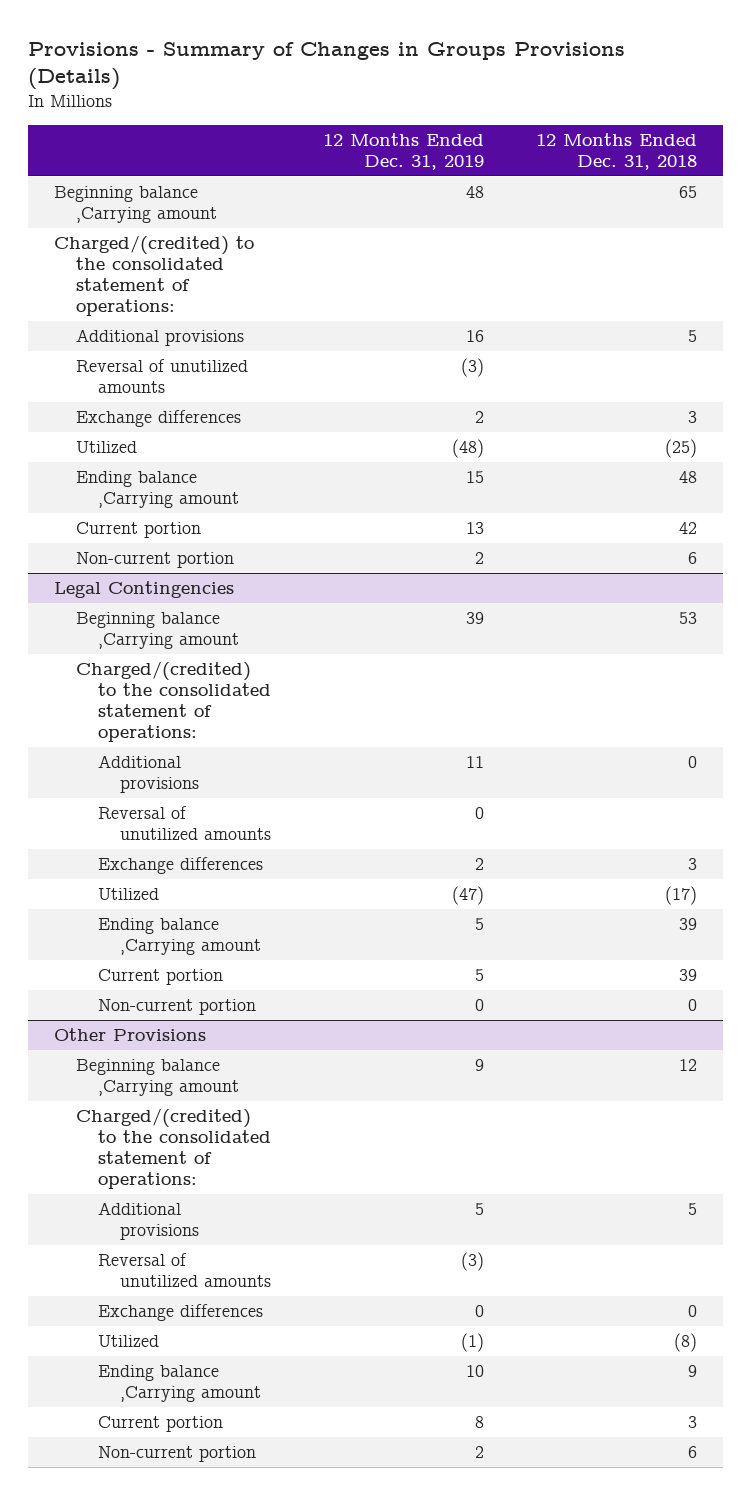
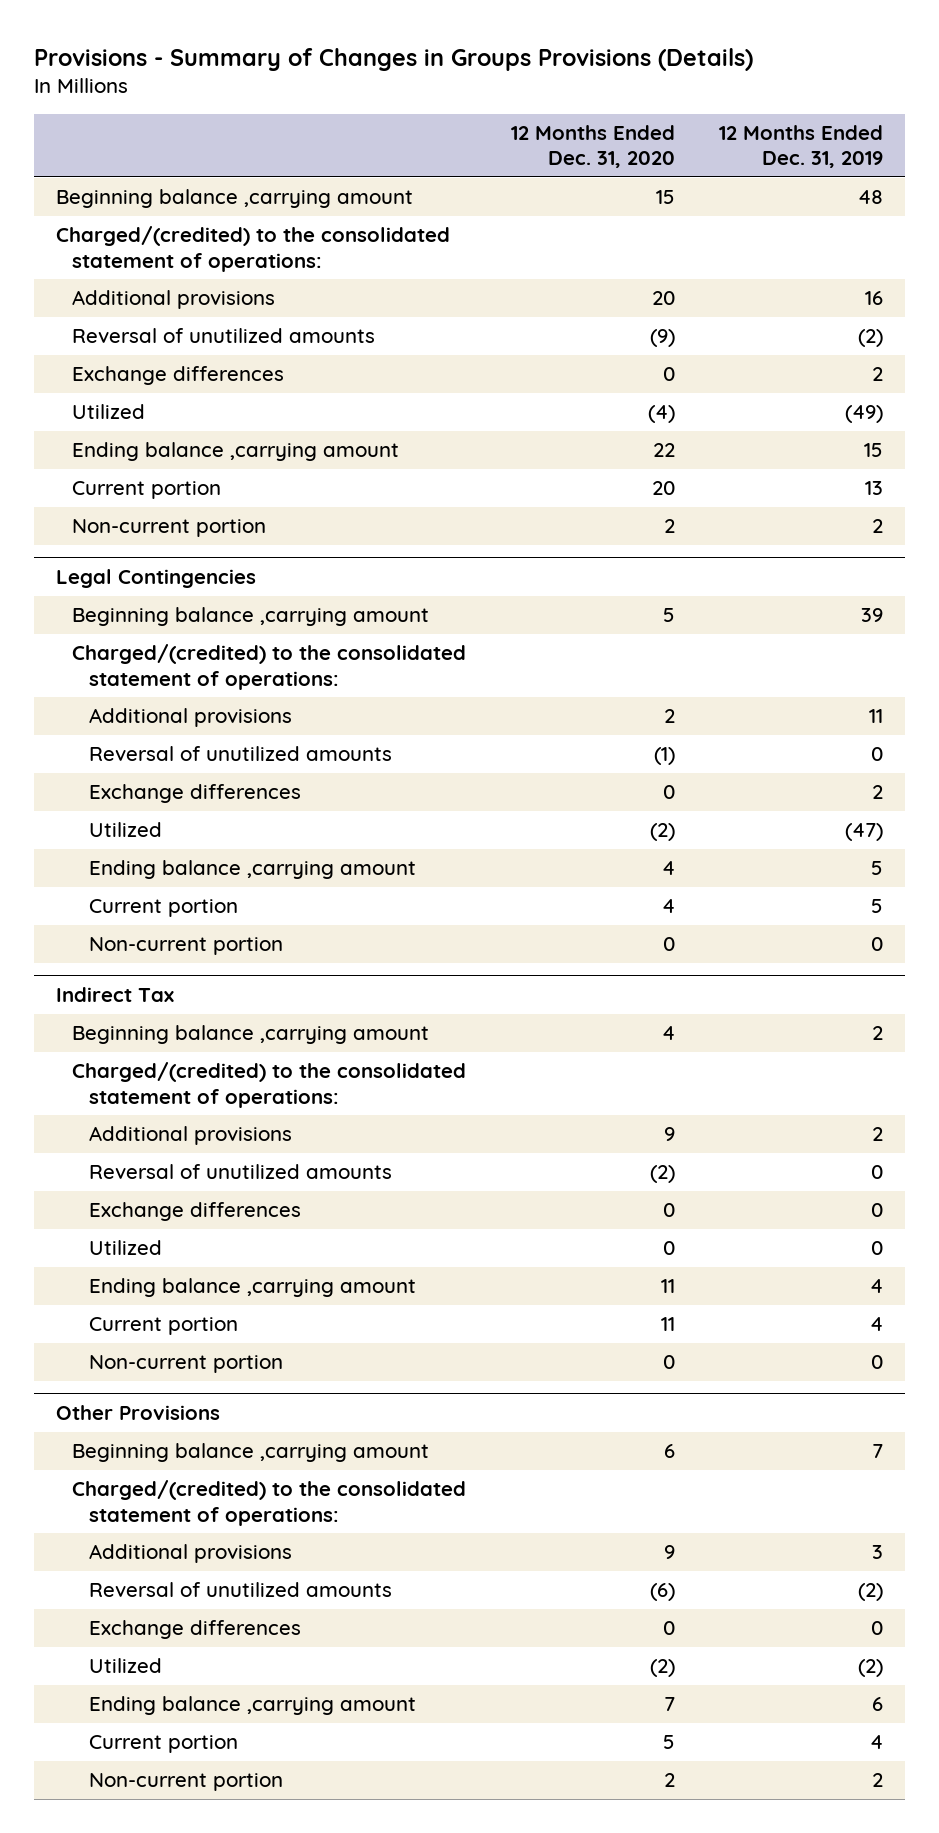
[536,133,698,170] 12 Months Ended Dec. 31, 2018 -> none
none -> [510,124,675,169] 12 Months Ended Dec. 31, 2020
[53,186,218,224] Beginning balance ,Carrying amount -> [56,189,414,209] Beginning balance ,carrying amount
[461,358,485,378] (3) -> [857,329,883,348] (2)
[452,439,485,459] (48) -> [844,405,883,424] (49)
[76,471,240,509] Ending balance ,Carrying amount -> [72,442,400,462] Ending balance ,carrying amount
[76,612,240,650] Beginning balance ,Carrying amount -> [72,607,430,627] Beginning balance ,carrying amount
[98,918,262,956] Ending balance ,Carrying amount -> [88,860,416,880] Ending balance ,carrying amount
none -> [56,986,175,1002] Indirect Tax
none -> [72,1025,430,1045] Beginning balance ,carrying amount
none -> [72,1062,467,1108] Charged/(credited) to the consolidated statement of operations:
none -> [88,1126,292,1146] Additional provisions
none -> [88,1164,392,1180] Reversal of unutilized amounts
none -> [88,1202,301,1222] Exchange differences
none -> [88,1240,162,1256] Utilized
none -> [88,1278,416,1298] Ending balance ,carrying amount
none -> [88,1317,238,1336] Current portion
none -> [88,1355,283,1374] Non-current portion
[76,1059,240,1097] Beginning balance ,Carrying amount -> [72,1443,430,1463] Beginning balance ,carrying amount
[475,1059,485,1072] 9 -> [871,1444,883,1459] 7
[475,1203,485,1216] 5 -> [871,1545,883,1560] 3
[461,1252,485,1272] (3) -> [857,1583,883,1602] (2)
[461,1333,485,1353] (1) -> [857,1659,883,1678] (2)
[98,1365,262,1403] Ending balance ,Carrying amount -> [88,1696,416,1716] Ending balance ,carrying amount
[466,1365,485,1378] 10 -> [871,1697,883,1712] 6
[475,1416,485,1429] 8 -> [869,1735,883,1750] 4

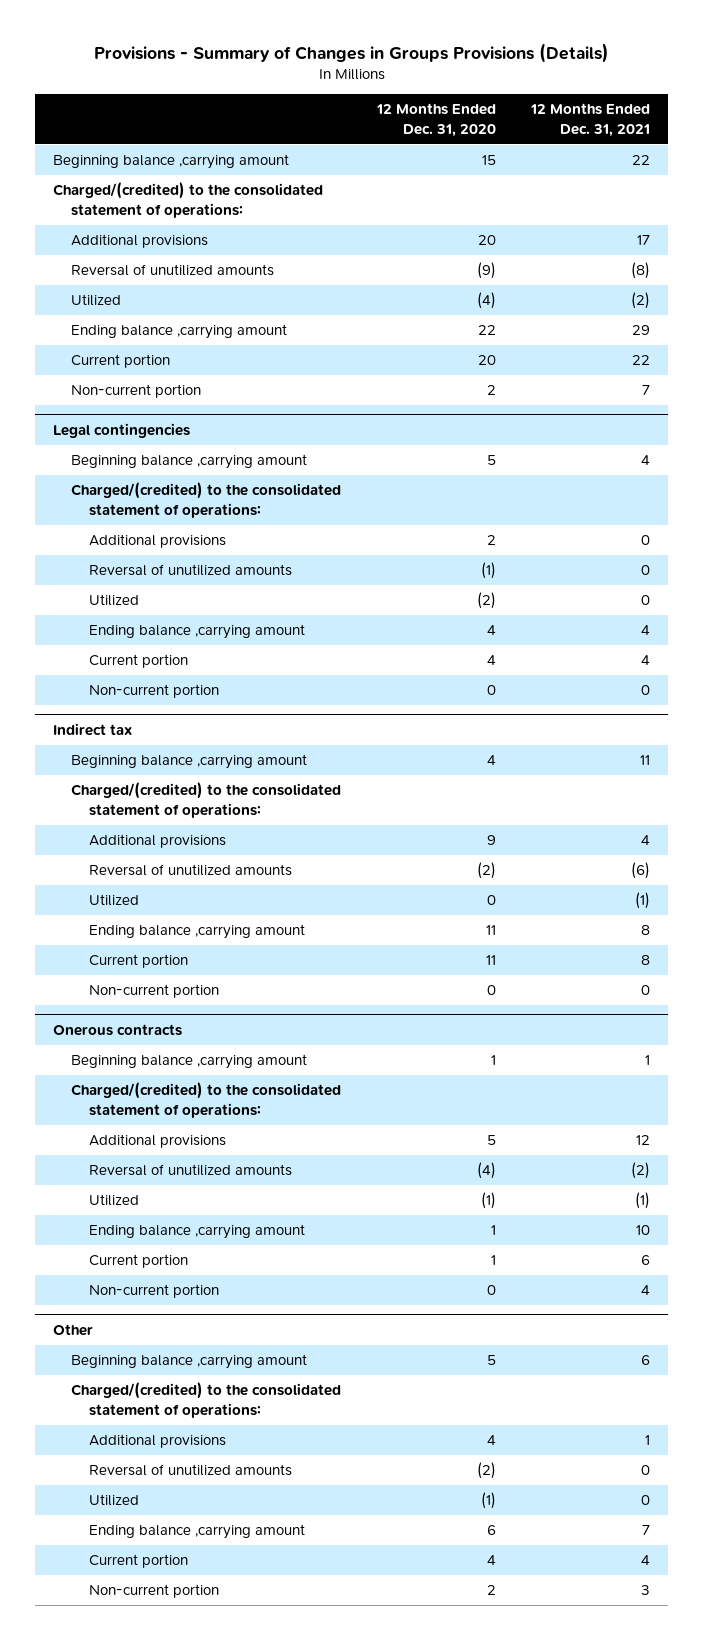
[718,124,883,169] 12 Months Ended Dec. 31, 2019 -> none
none -> [530,103,651,137] 12 Months Ended Dec. 31, 2021
[72,366,285,386] Exchange differences -> none
[56,568,257,588] Legal Contingencies -> [53,422,191,438] Legal contingencies
[88,784,301,804] Exchange differences -> none
[56,986,175,1002] Indirect Tax -> [53,722,133,736] Indirect tax
[88,1202,301,1222] Exchange differences -> none
[56,1404,221,1420] Other Provisions -> none
none -> [53,1023,183,1036] Onerous contracts
[663,1444,675,1459] 6 -> [490,1055,496,1066] 1
[88,1620,301,1640] Exchange differences -> none
[663,1545,675,1560] 9 -> [486,1135,496,1146] 5
[649,1583,675,1602] (6) -> [476,1162,496,1180] (4)
[649,1659,675,1678] (2) -> [480,1192,496,1210] (1)
[663,1697,675,1712] 7 -> [490,1225,496,1236] 1
[662,1735,675,1750] 5 -> [490,1255,496,1266] 1
none -> [88,1284,219,1299] Non-current portion
none -> [53,1323,94,1336] Other
none -> [70,1354,307,1370] Beginning balance ,carrying amount
none -> [70,1382,341,1418] Charged/(credited) to the consolidated statement of operations:
none -> [88,1434,226,1449] Additional provisions
none -> [88,1464,292,1477] Reversal of unutilized amounts
none -> [88,1494,139,1507] Utilized
none -> [88,1524,305,1540] Ending balance ,carrying amount
none -> [88,1554,188,1569] Current portion

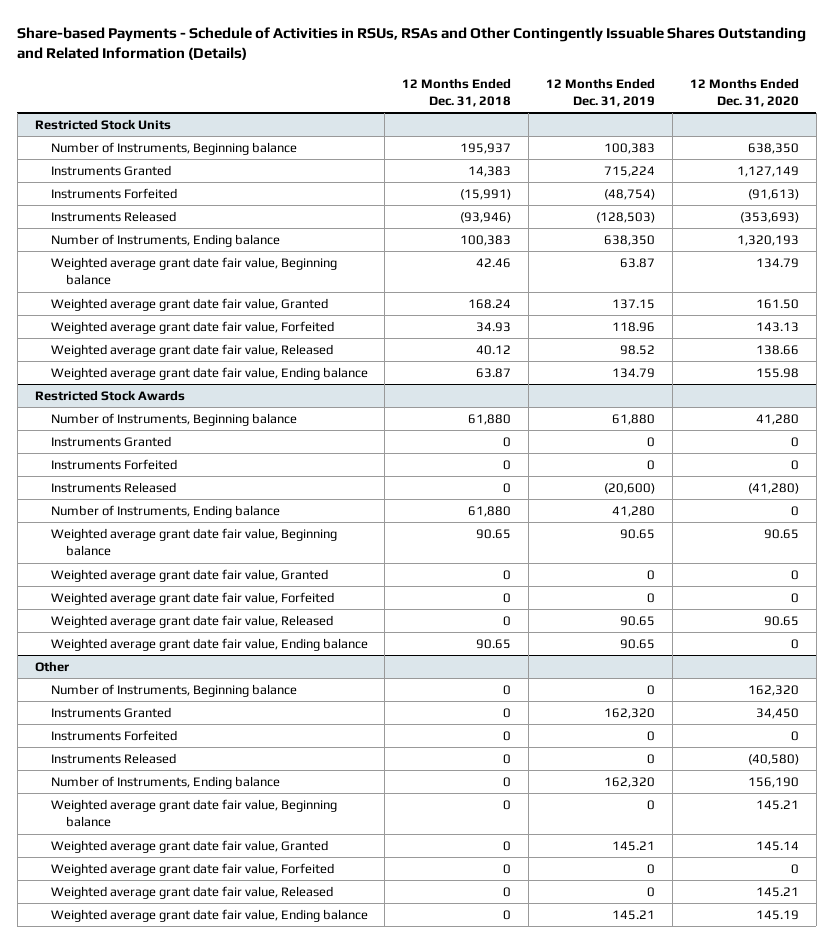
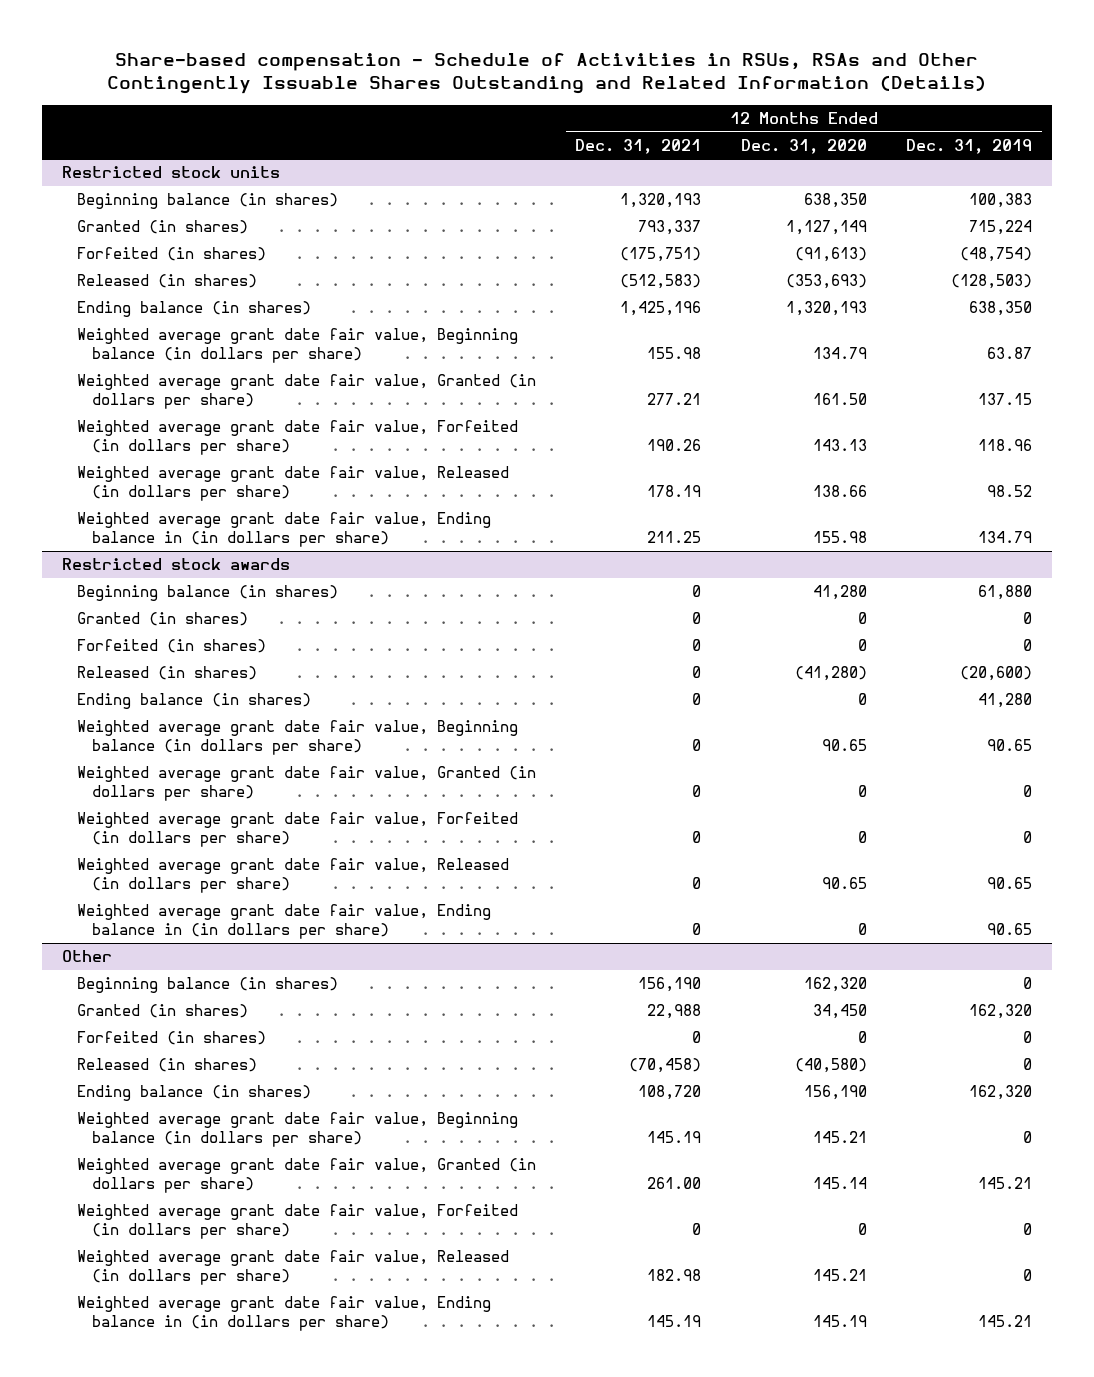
[17,26,807,61] Share-based Payments - Schedule of Activities in RSUs, RSAs and Other Contingently Issuable Shares Outstanding and Related Information (Details) -> [106,52,986,95] Share-based compensation - Schedule of Activities in RSUs, RSAs and Other Contingently Issuable Shares Outstanding and Related Information (Details)
[402,77,512,107] 12 Months Ended Dec. 31, 2018 -> none
none -> [575,138,702,154] Dec. 31, 2021
[34,118,171,130] Restricted Stock Units -> [61,166,280,179] Restricted stock units
[50,141,297,155] Number of Instruments, Beginning balance -> [77,193,339,210] Beginning balance (in shares)
[50,164,171,176] Instruments Granted -> [77,220,249,235] Granted (in shares)
[50,187,177,199] Instruments Forfeited -> [77,247,267,262] Forfeited (in shares)
[50,210,176,222] Instruments Released -> [77,274,258,289] Released (in shares)
[50,233,280,247] Number of Instruments, Ending balance -> [77,301,312,318] Ending balance (in shares)
[50,256,337,286] Weighted average grant date fair value, Beginning balance -> [77,328,519,364] Weighted average grant date fair value, Beginning balance (in dollars per share)
[50,297,328,311] Weighted average grant date fair value, Granted -> [77,374,537,410] Weighted average grant date fair value, Granted (in dollars per share)
[50,320,334,334] Weighted average grant date fair value, Forfeited -> [77,420,519,456] Weighted average grant date fair value, Forfeited (in dollars per share)
[50,343,333,357] Weighted average grant date fair value, Released -> [77,466,510,502] Weighted average grant date fair value, Released (in dollars per share)
[50,366,368,380] Weighted average grant date fair value, Ending balance -> [77,512,492,548] Weighted average grant date fair value, Ending balance in (in dollars per share)
[34,389,185,401] Restricted Stock Awards -> [61,558,290,571] Restricted stock awards
[50,412,297,426] Number of Instruments, Beginning balance -> [77,585,339,602] Beginning balance (in shares)
[50,435,171,447] Instruments Granted -> [77,612,249,627] Granted (in shares)
[50,458,177,470] Instruments Forfeited -> [77,639,267,654] Forfeited (in shares)
[50,481,176,493] Instruments Released -> [77,666,258,681] Released (in shares)
[50,504,280,518] Number of Instruments, Ending balance -> [77,693,312,710] Ending balance (in shares)
[50,527,337,557] Weighted average grant date fair value, Beginning balance -> [77,720,519,756] Weighted average grant date fair value, Beginning balance (in dollars per share)
[50,568,328,582] Weighted average grant date fair value, Granted -> [77,766,537,802] Weighted average grant date fair value, Granted (in dollars per share)
[50,591,334,605] Weighted average grant date fair value, Forfeited -> [77,812,519,848] Weighted average grant date fair value, Forfeited (in dollars per share)
[50,614,333,628] Weighted average grant date fair value, Released -> [77,858,510,894] Weighted average grant date fair value, Released (in dollars per share)
[50,637,368,651] Weighted average grant date fair value, Ending balance -> [77,904,492,940] Weighted average grant date fair value, Ending balance in (in dollars per share)
[50,683,297,697] Number of Instruments, Beginning balance -> [77,977,339,994] Beginning balance (in shares)
[50,706,171,718] Instruments Granted -> [77,1004,249,1019] Granted (in shares)
[50,729,177,741] Instruments Forfeited -> [77,1031,267,1046] Forfeited (in shares)
[50,752,176,764] Instruments Released -> [77,1058,258,1073] Released (in shares)
[50,775,280,789] Number of Instruments, Ending balance -> [77,1085,312,1102] Ending balance (in shares)
[50,798,337,828] Weighted average grant date fair value, Beginning balance -> [77,1112,519,1148] Weighted average grant date fair value, Beginning balance (in dollars per share)
[50,839,328,853] Weighted average grant date fair value, Granted -> [77,1158,537,1194] Weighted average grant date fair value, Granted (in dollars per share)
[50,862,334,876] Weighted average grant date fair value, Forfeited -> [77,1204,519,1240] Weighted average grant date fair value, Forfeited (in dollars per share)
[50,885,333,899] Weighted average grant date fair value, Released -> [77,1250,510,1286] Weighted average grant date fair value, Released (in dollars per share)
[50,908,368,922] Weighted average grant date fair value, Ending balance -> [77,1296,492,1332] Weighted average grant date fair value, Ending balance in (in dollars per share)

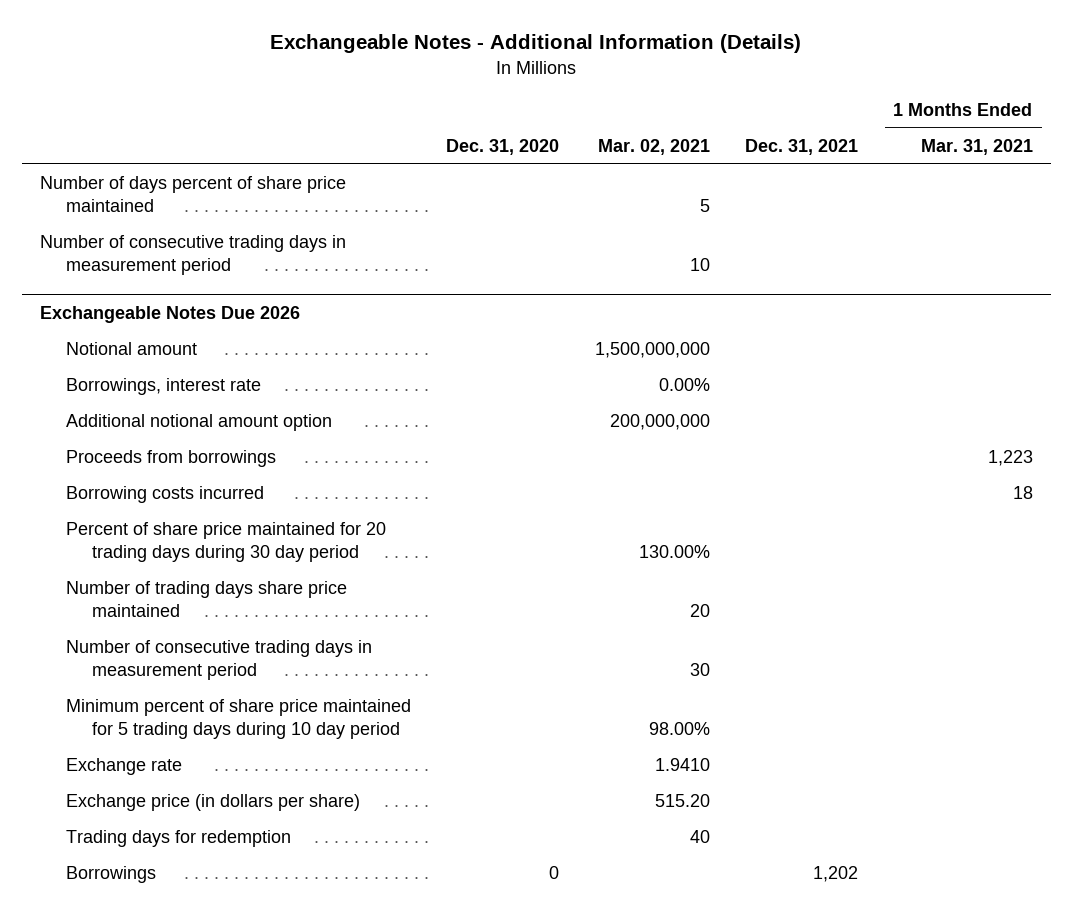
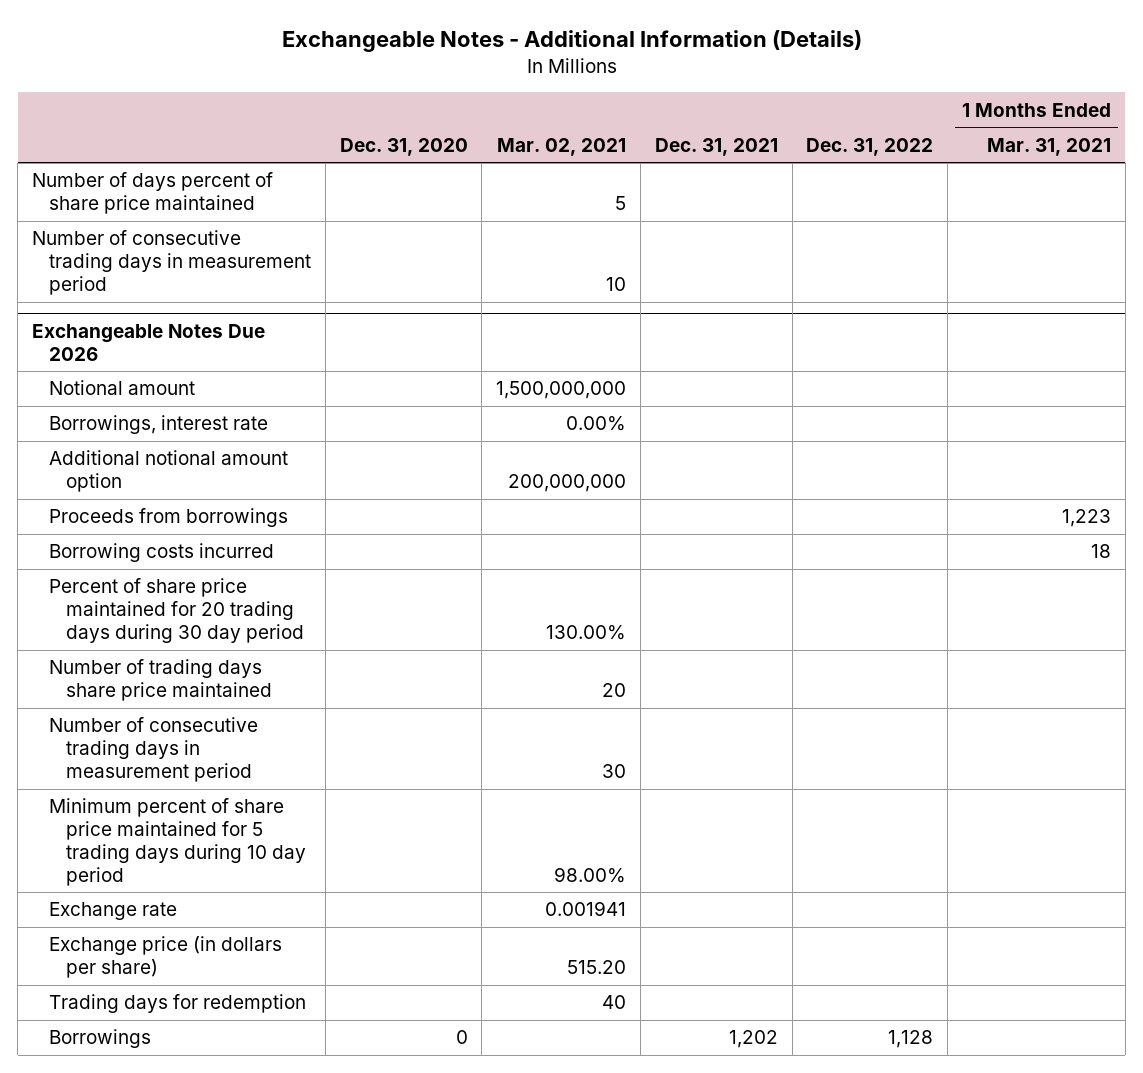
none -> [806,137,934,156] Dec. 31, 2022
[654,758,710,772] 1.9410 -> [545,901,627,917] 0.001941

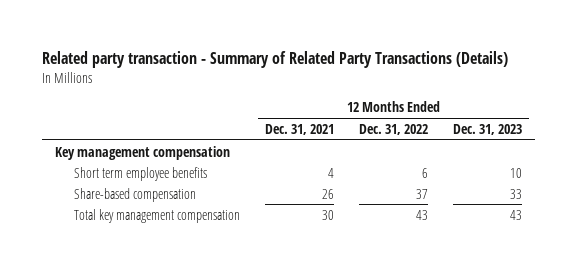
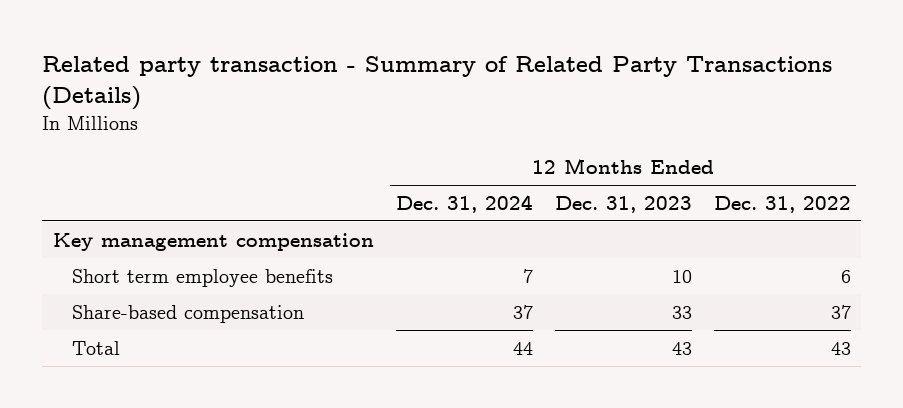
[264,123,334,135] Dec. 31, 2021 -> none
none -> [395,194,533,213] Dec. 31, 2024
[73,208,240,223] Total key management compensation -> [72,340,121,355] Total

